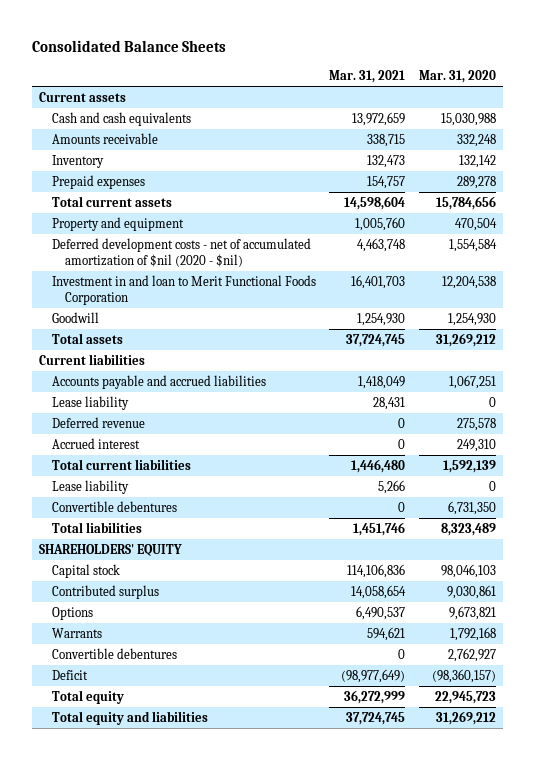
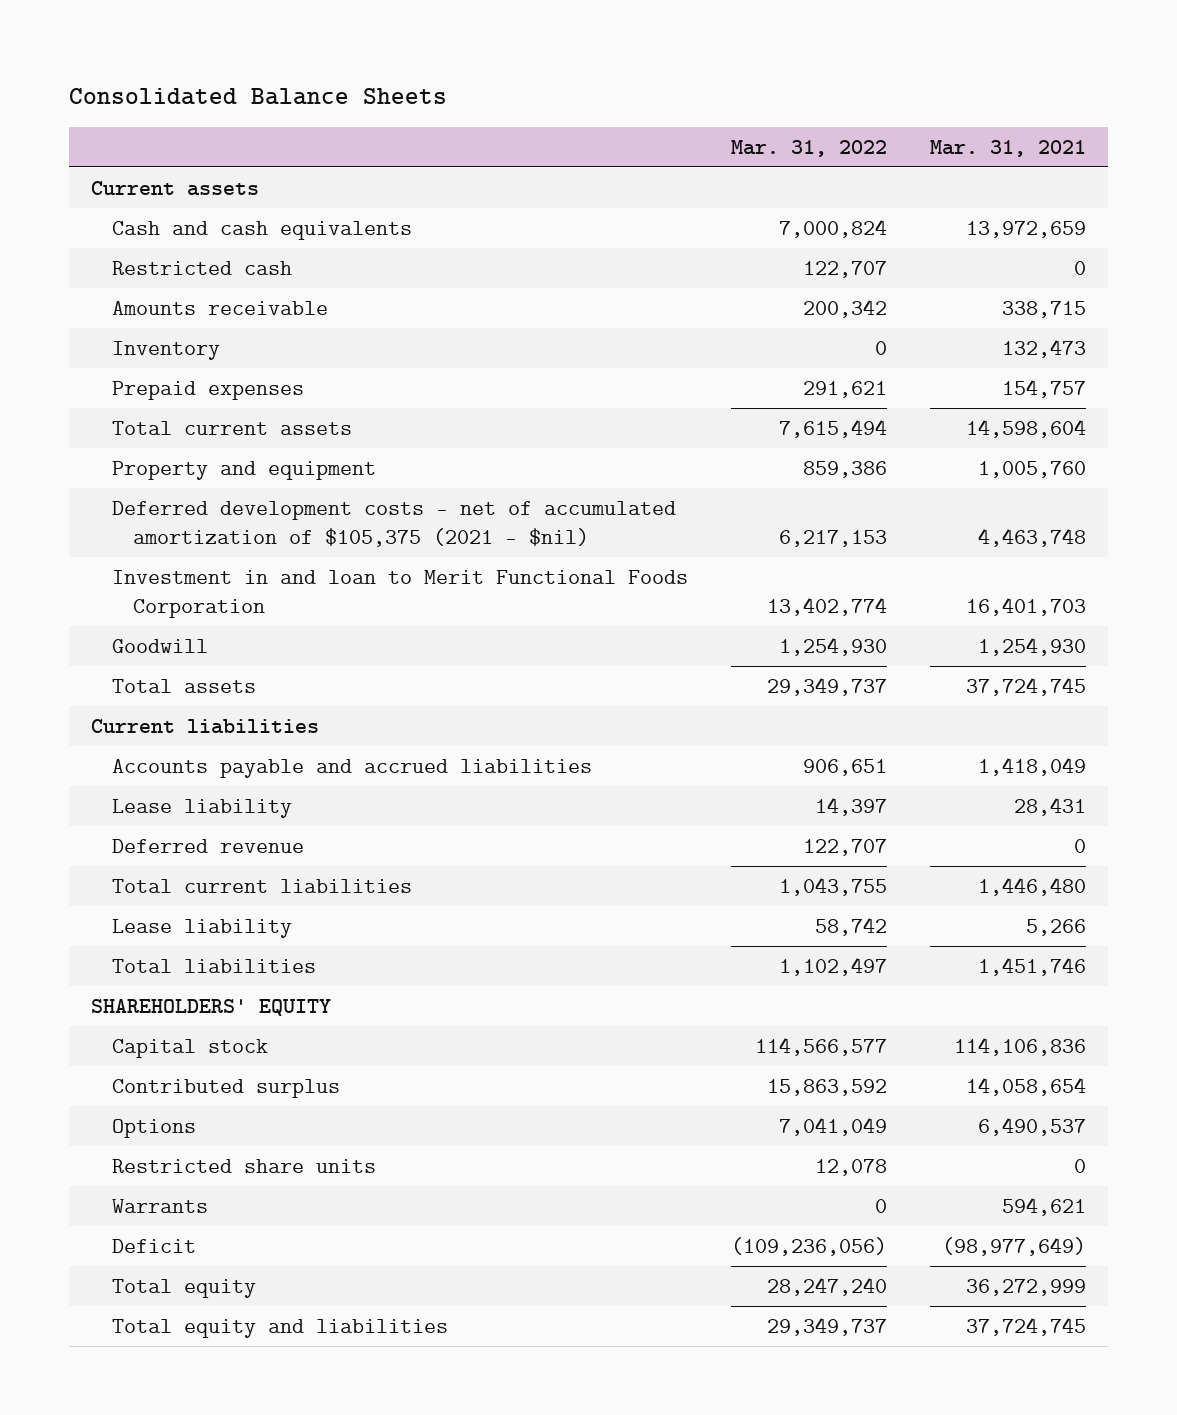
[418,70,496,84] Mar. 31, 2020 -> none
none -> [731,139,888,157] Mar. 31, 2022
none -> [111,260,292,275] Restricted cash
[51,237,311,268] Deferred development costs - net of accumulated amortization of $nil (2020 - $nil) -> [111,500,676,548] Deferred development costs - net of accumulated amortization of $105,375 (2021 - $nil)
[51,437,140,449] Accrued interest -> none
[51,500,177,512] Convertible debentures -> none
none -> [111,1158,376,1173] Restricted share units
[51,647,177,659] Convertible debentures -> none

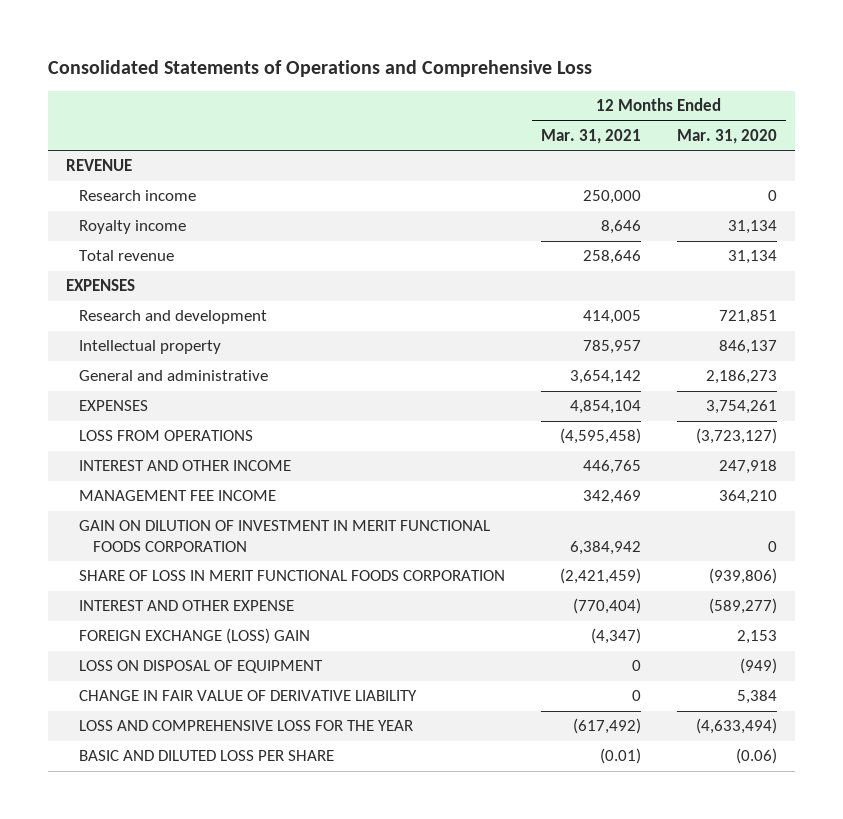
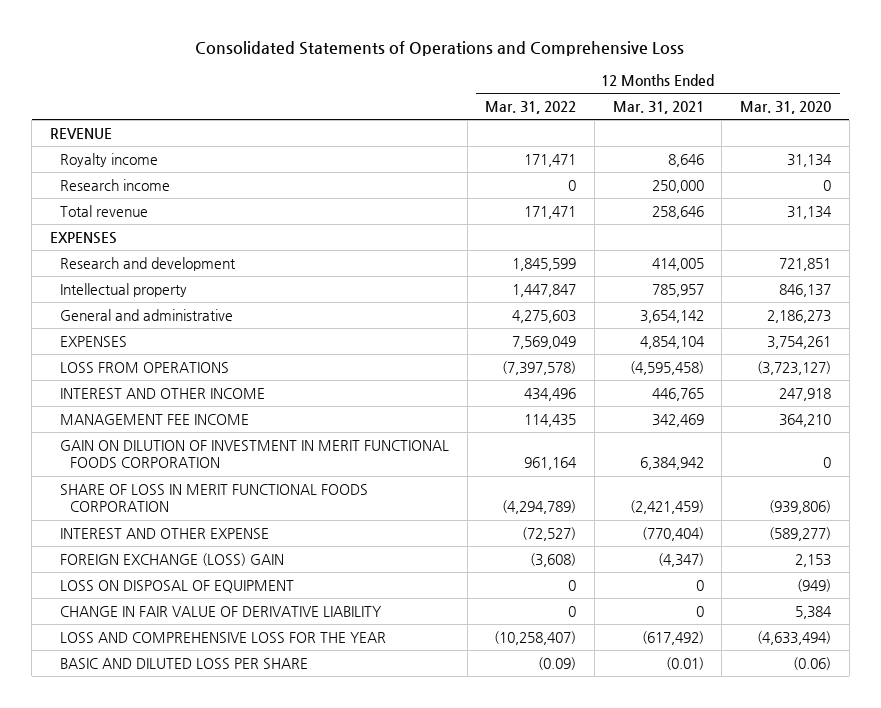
none -> [485,101,577,115] Mar. 31, 2022
[79,190,197,202] Research income -> [60,179,171,192] Research income

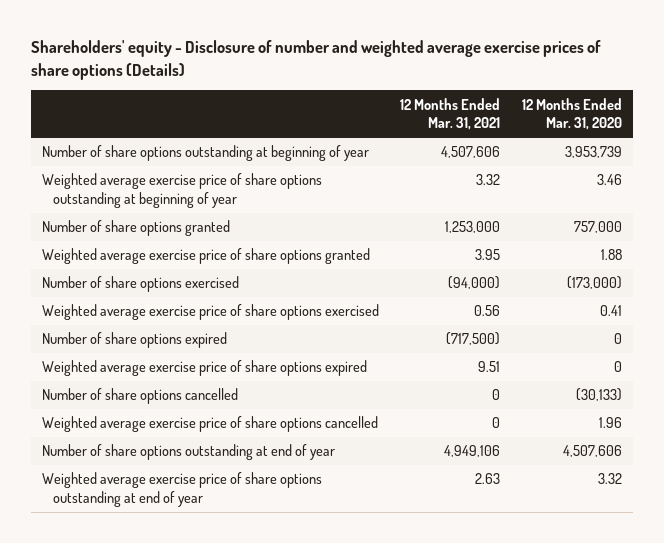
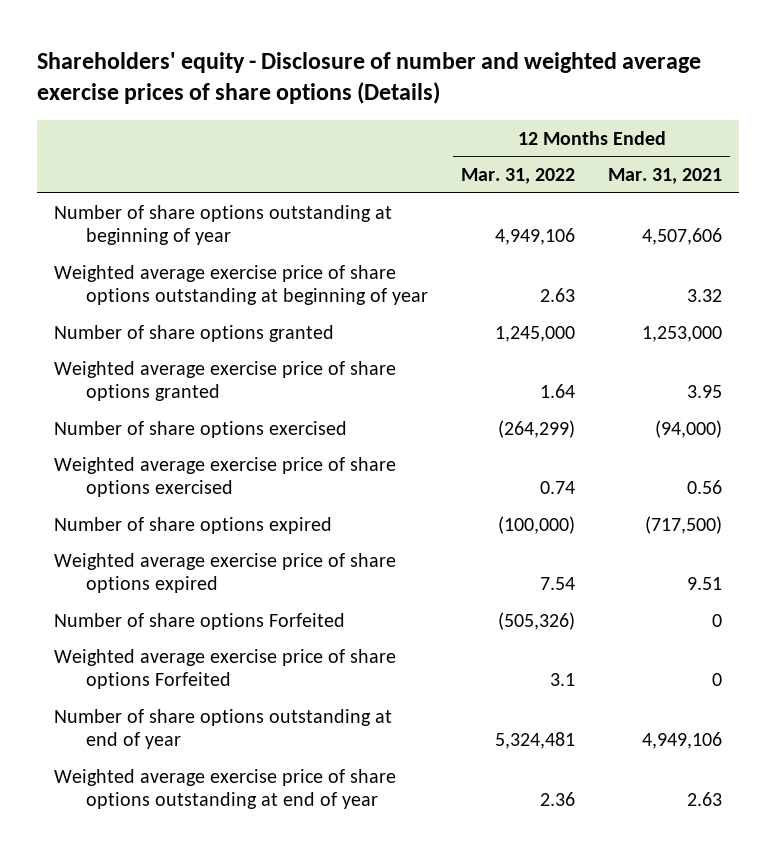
[522,97,623,131] 12 Months Ended Mar. 31, 2020 -> none
none -> [461,168,576,185] Mar. 31, 2022
[41,388,238,405] Number of share options cancelled -> [53,612,345,630] Number of share options Forfeited
[41,416,378,433] Weighted average exercise price of share options cancelled -> [53,648,396,689] Weighted average exercise price of share options Forfeited

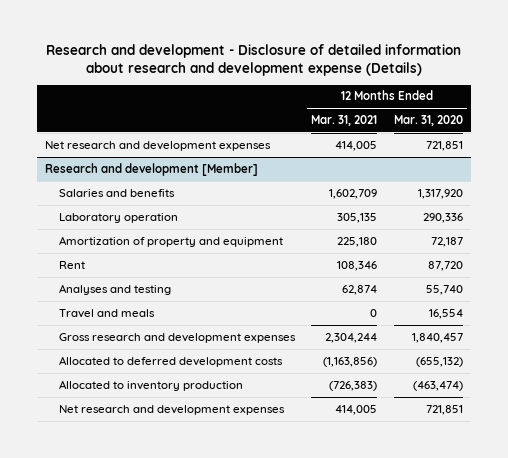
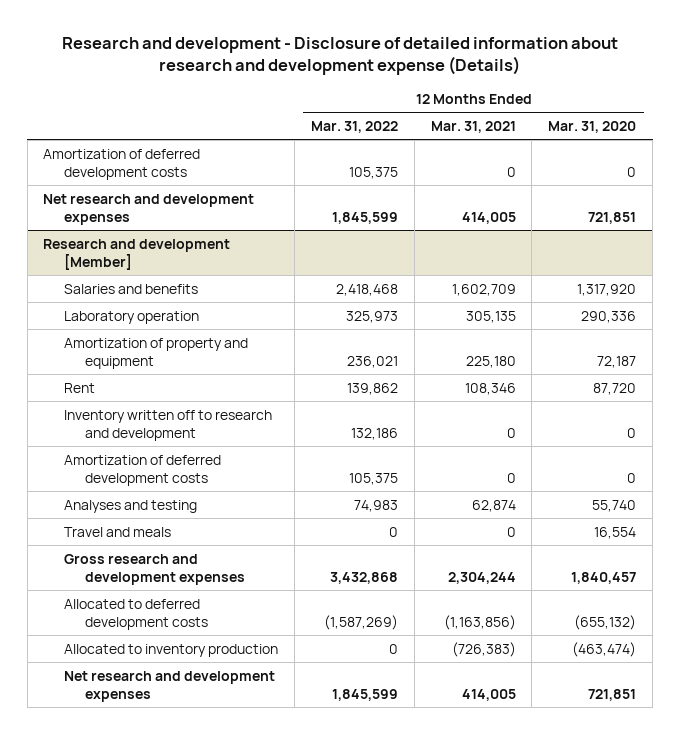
none -> [310,120,398,133] Mar. 31, 2022
none -> [43,148,201,181] Amortization of deferred development costs
none -> [64,409,273,442] Inventory written off to research and development
none -> [64,454,222,487] Amortization of deferred development costs

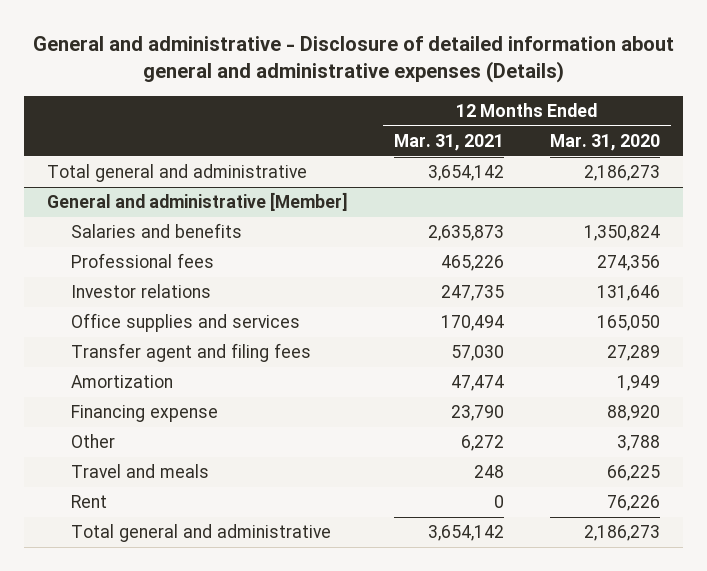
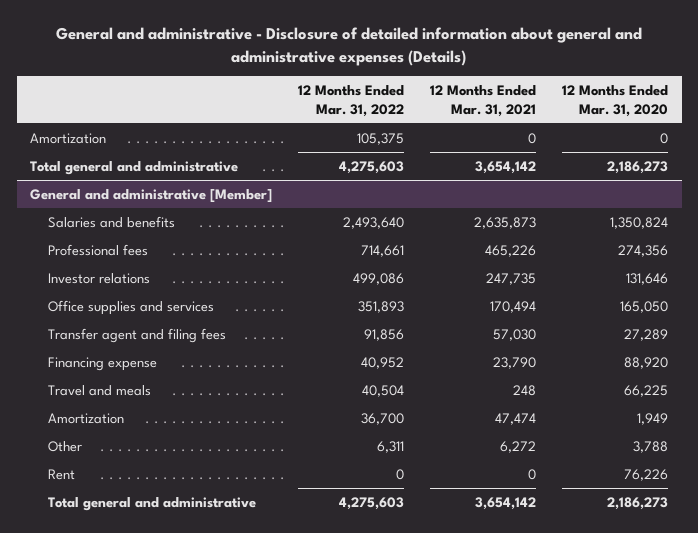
none -> [298,84,405,117] 12 Months Ended Mar. 31, 2022
none -> [29,132,106,144] Amortization
[71,375,174,389] Amortization -> [48,412,125,424] Amortization
[71,434,116,449] Other -> [48,440,83,452] Other

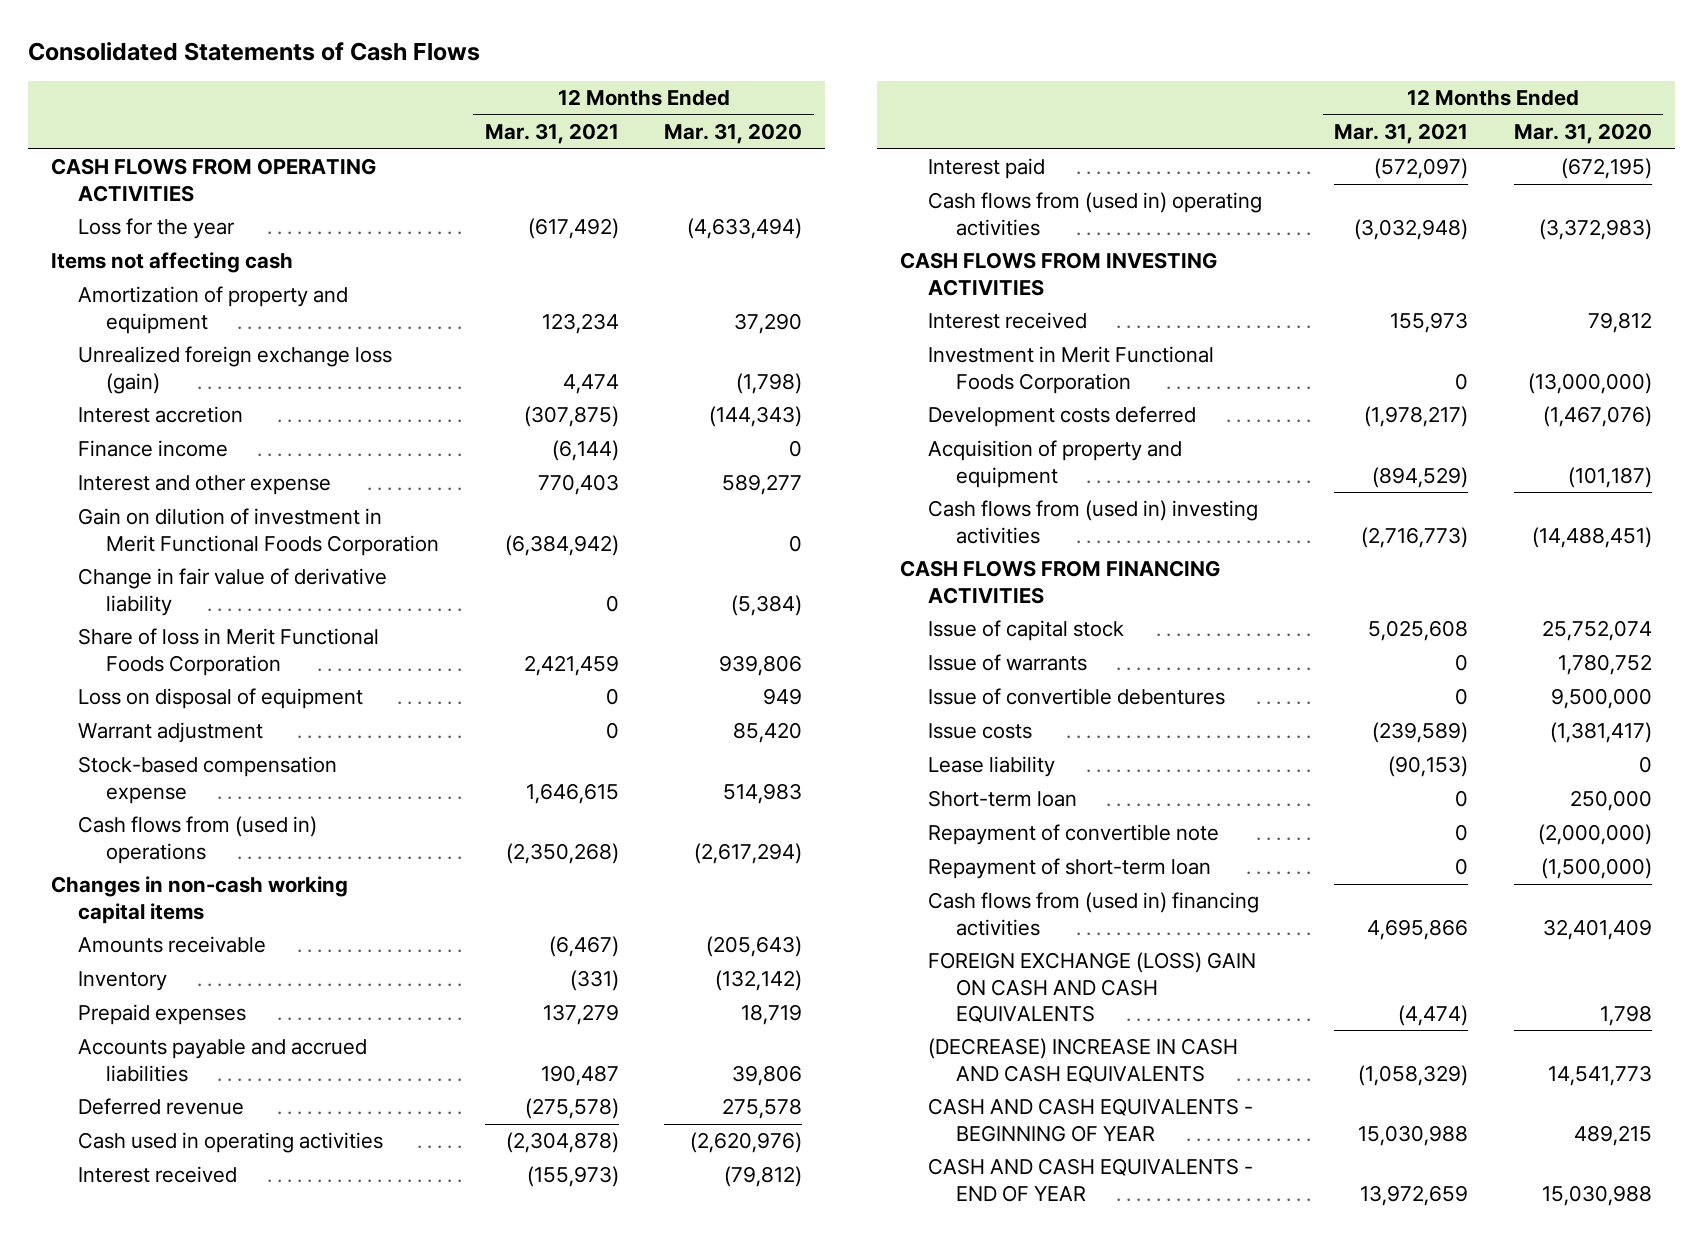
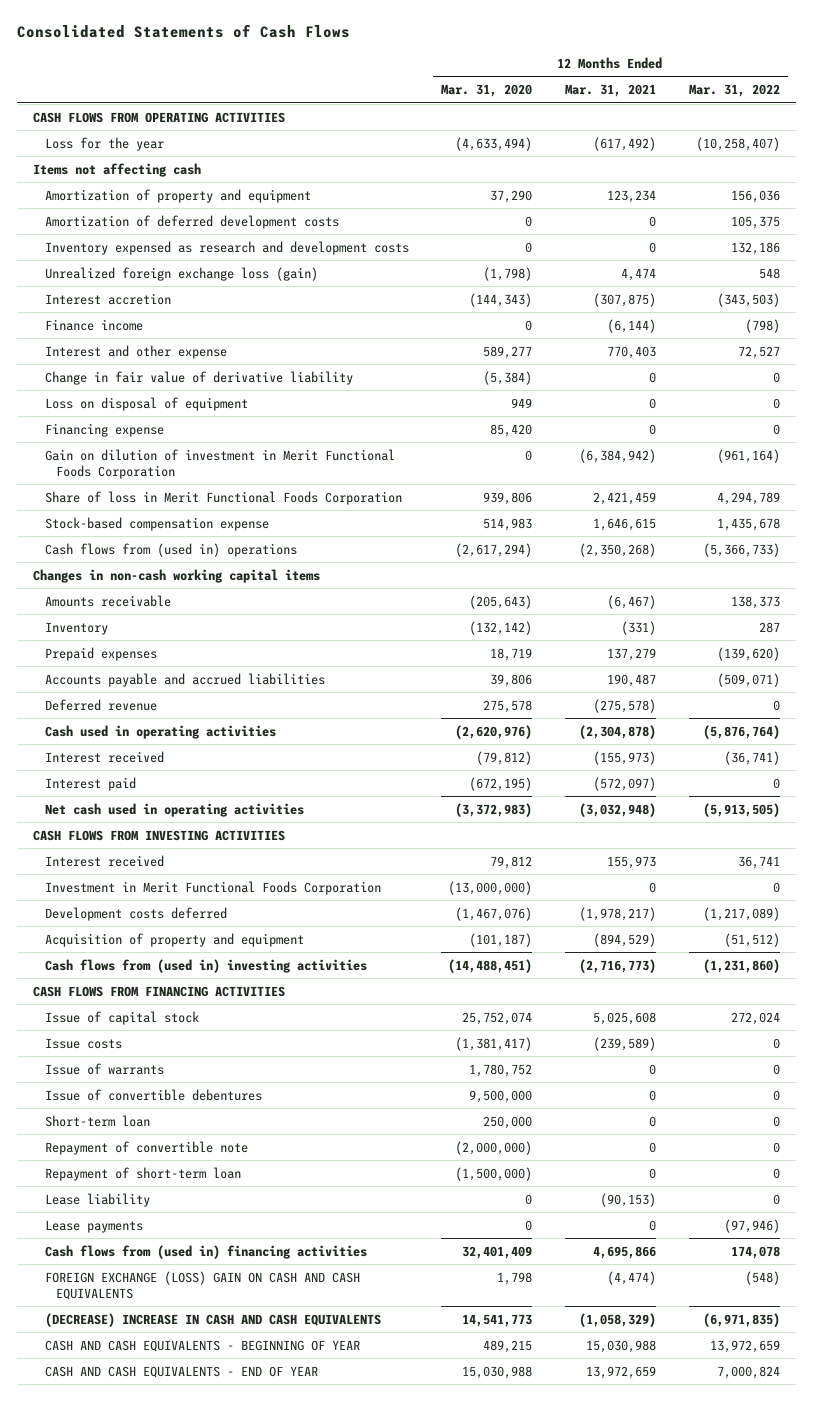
none -> [688,84,780,98] Mar. 31, 2022
none -> [44,214,339,229] Amortization of deferred development costs
none -> [44,240,409,255] Inventory expensed as research and development costs
[78,722,264,744] Warrant adjustment -> [44,422,164,437] Financing expense
[78,508,440,556] Gain on dilution of investment in Merit Functional Foods Corporation -> [44,448,395,479] Gain on dilution of investment in Merit Functional Foods Corporation
[78,628,380,676] Share of loss in Merit Functional Foods Corporation -> [44,490,402,505] Share of loss in Merit Functional Foods Corporation
[927,192,1262,236] Cash flows from (used in) operating activities -> [44,802,304,817] Net cash used in operating activities
[927,723,1032,740] Issue costs -> [44,1037,122,1049] Issue costs
[927,756,1055,778] Lease liability -> [44,1192,150,1207] Lease liability
none -> [44,1219,143,1233] Lease payments

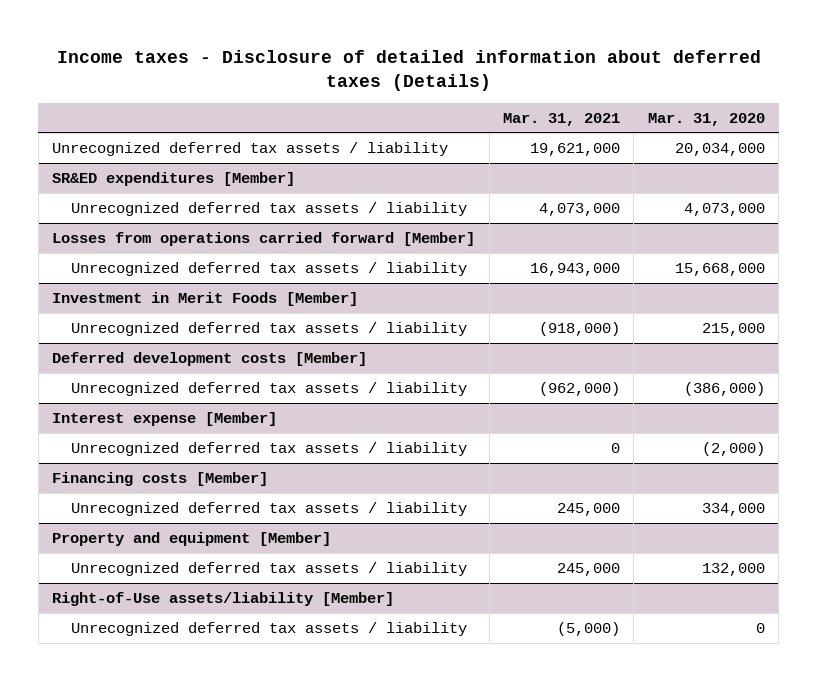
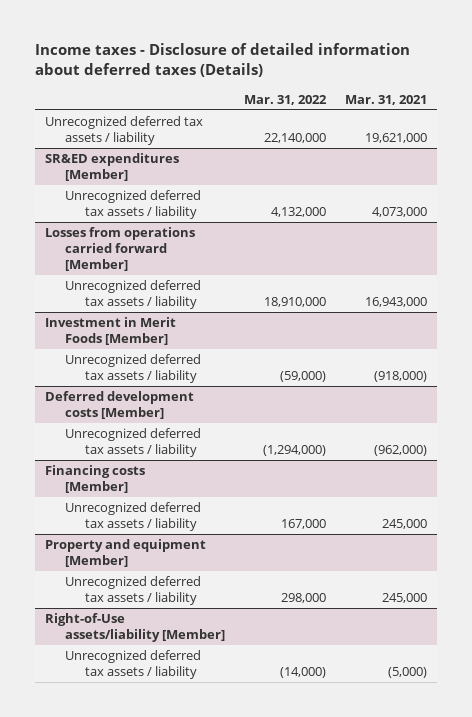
[647,112,765,126] Mar. 31, 2020 -> none
none -> [244,94,328,105] Mar. 31, 2022
[52,412,278,427] Interest expense [Member] -> none
[71,442,468,457] Unrecognized deferred tax assets / liability -> none

